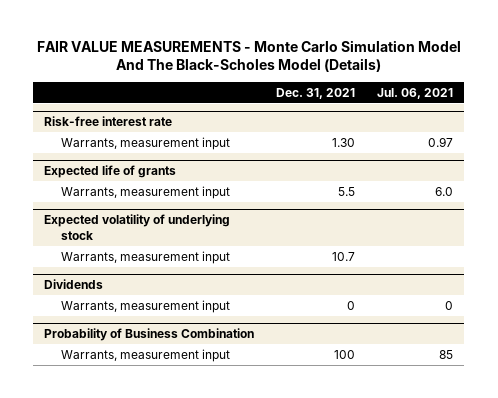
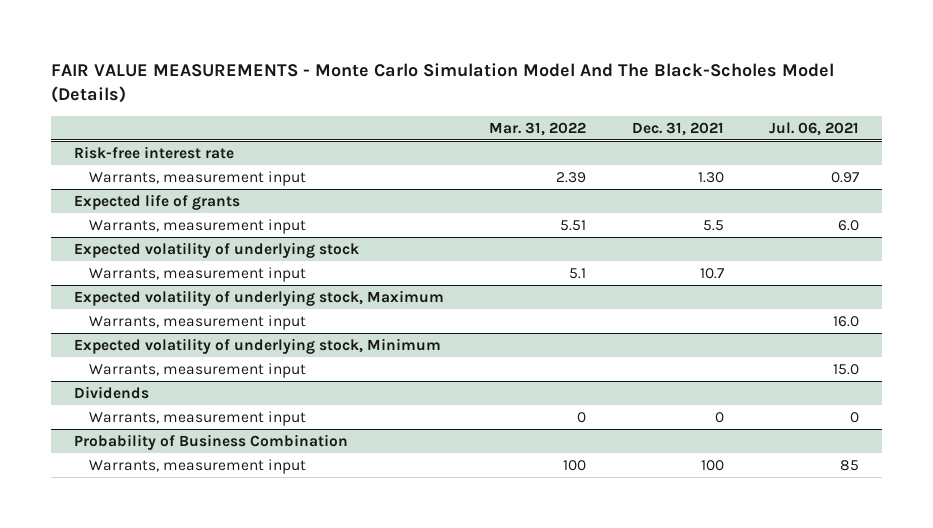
none -> [489,121,587,136] Mar. 31, 2022
none -> [74,289,445,306] Expected volatility of underlying stock, Maximum
none -> [89,314,307,330] Warrants, measurement input
none -> [74,337,442,354] Expected volatility of underlying stock, Minimum
none -> [89,362,307,378] Warrants, measurement input

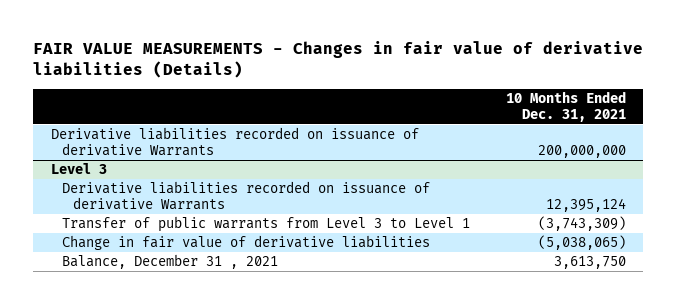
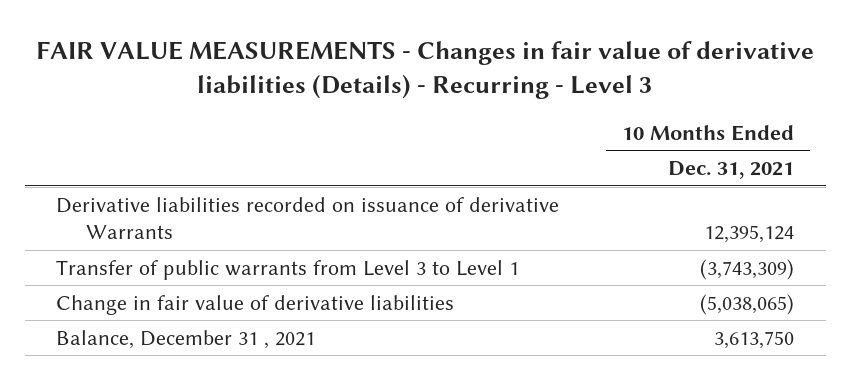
[33,41,644,79] FAIR VALUE MEASUREMENTS - Changes in fair value of derivative liabilities (Details) -> [36,40,815,100] FAIR VALUE MEASUREMENTS - Changes in fair value of derivative liabilities (Details) - Recurring - Level 3
[51,127,420,157] Derivative liabilities recorded on issuance of derivative Warrants -> none
[51,163,108,175] Level 3 -> none

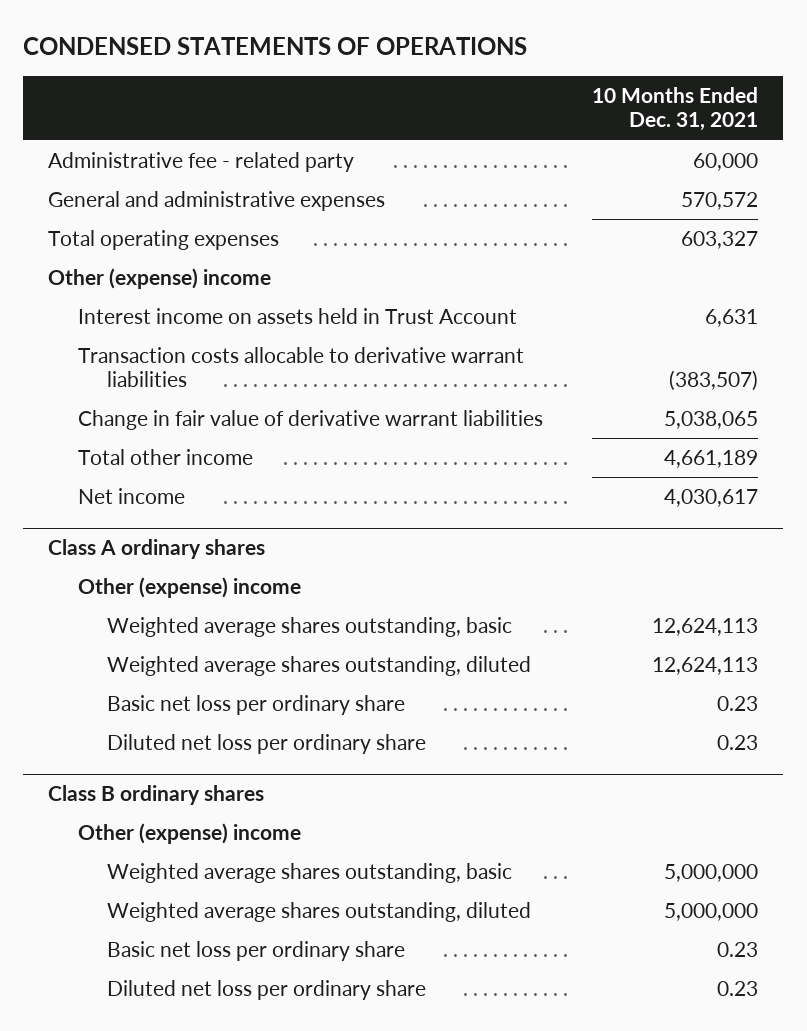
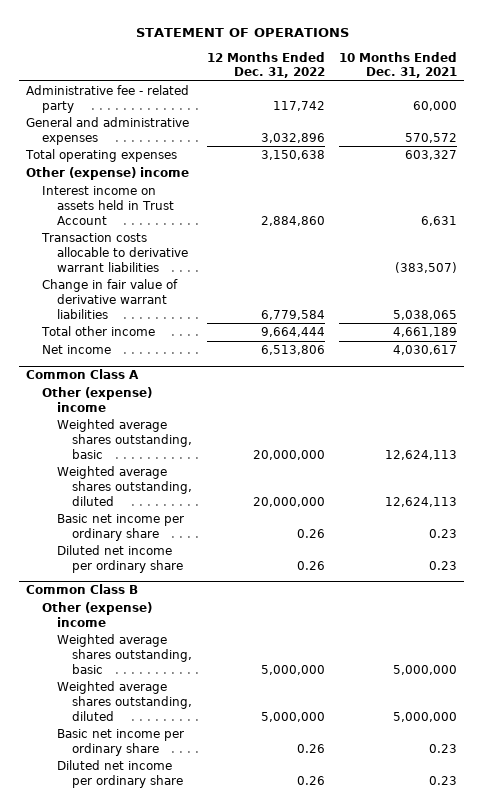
[23,37,528,56] CONDENSED STATEMENTS OF OPERATIONS -> [135,28,349,38] STATEMENT OF OPERATIONS
none -> [206,51,325,79] 12 Months Ended Dec. 31, 2022
[48,539,266,560] Class A ordinary shares -> [26,369,140,380] Common Class A
[107,695,406,716] Basic net loss per ordinary share -> [56,513,184,541] Basic net income per ordinary share
[107,734,427,755] Diluted net loss per ordinary share -> [56,544,184,573] Diluted net income per ordinary share
[48,785,265,806] Class B ordinary shares -> [26,584,139,595] Common Class B
[107,941,406,962] Basic net loss per ordinary share -> [56,728,184,756] Basic net income per ordinary share
[107,980,427,1001] Diluted net loss per ordinary share -> [56,759,184,788] Diluted net income per ordinary share

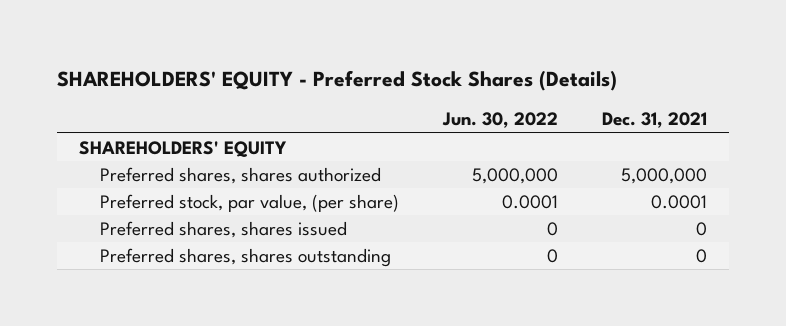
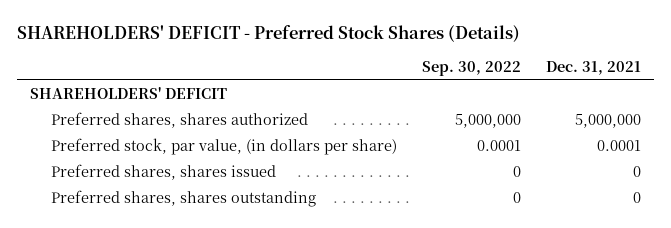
[57,70,618,92] SHAREHOLDERS' EQUITY - Preferred Stock Shares (Details) -> [17,25,521,43] SHAREHOLDERS' DEFICIT - Preferred Stock Shares (Details)
[441,111,558,128] Jun. 30, 2022 -> none
none -> [422,60,522,76] Sep. 30, 2022
[78,140,287,157] SHAREHOLDERS' EQUITY -> [29,87,227,100] SHAREHOLDERS' DEFICIT
[100,193,400,212] Preferred stock, par value, (per share) -> [50,138,397,156] Preferred stock, par value, (in dollars per share)

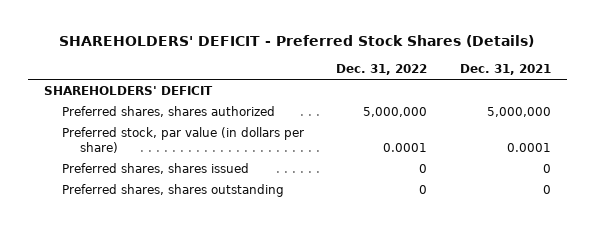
[422,60,522,76] Sep. 30, 2022 -> none
none -> [336,63,428,75] Dec. 31, 2022
[50,138,397,156] Preferred stock, par value, (in dollars per share) -> [61,126,304,153] Preferred stock, par value (in dollars per share)

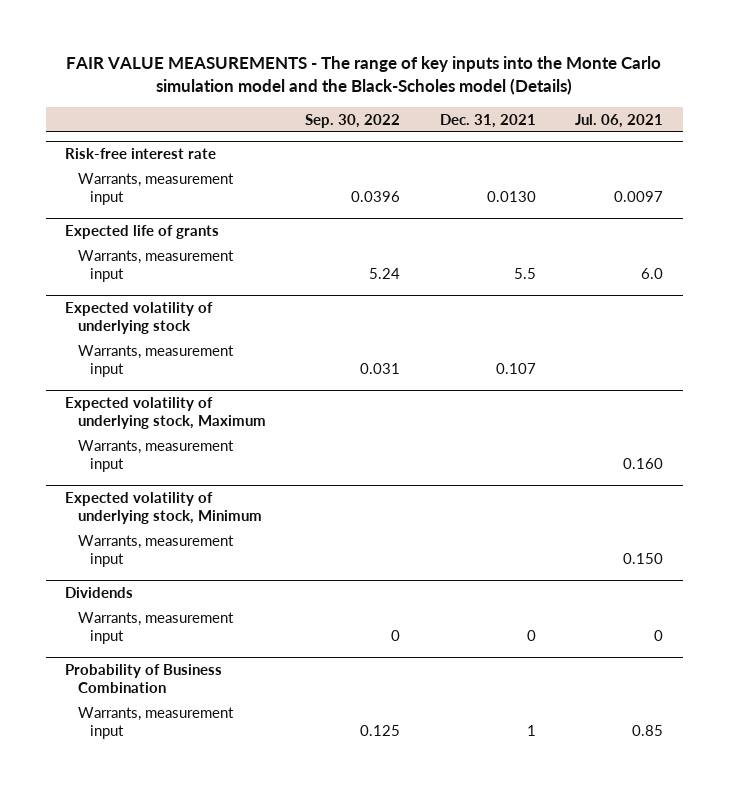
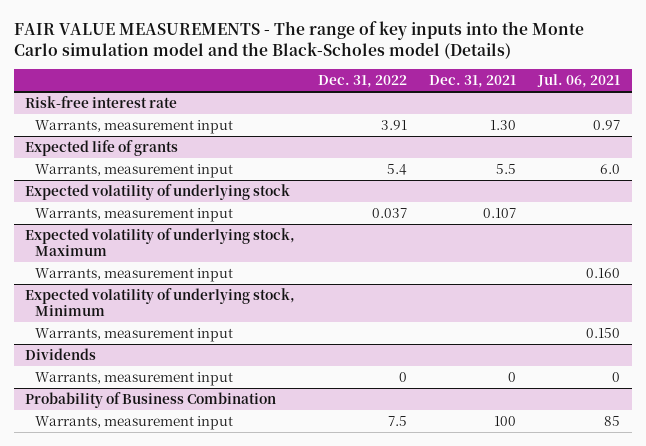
[305,113,401,128] Sep. 30, 2022 -> none
none -> [317,75,407,89] Dec. 31, 2022
[486,191,536,203] 0.0130 -> [490,120,517,131] 1.30
[614,191,664,203] 0.0097 -> [593,120,621,131] 0.97
[526,725,536,737] 1 -> [494,416,517,427] 100
[632,725,664,737] 0.85 -> [604,416,621,427] 85

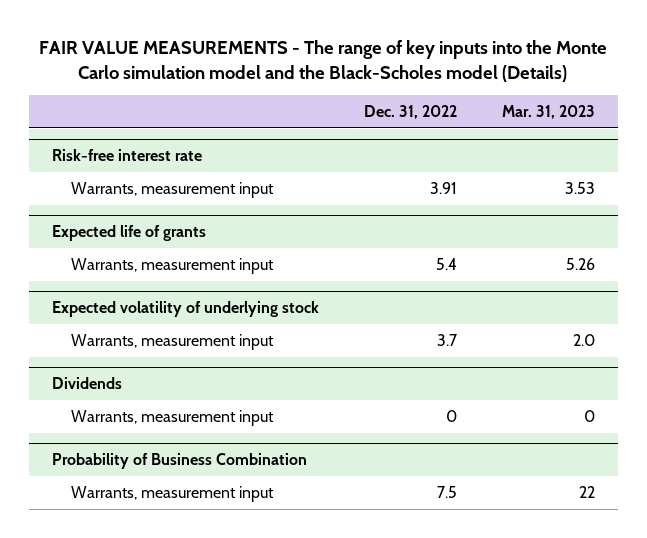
[429,75,517,89] Dec. 31, 2021 -> none
[537,74,621,89] Jul. 06, 2021 -> none
none -> [502,104,596,119] Mar. 31, 2023
[25,228,296,256] Expected volatility of underlying stock, Maximum -> none
[35,268,234,283] Warrants, measurement input -> none
[25,288,296,316] Expected volatility of underlying stock, Minimum -> none
[35,328,234,343] Warrants, measurement input -> none
[371,208,407,219] 0.037 -> [436,334,457,347] 3.7

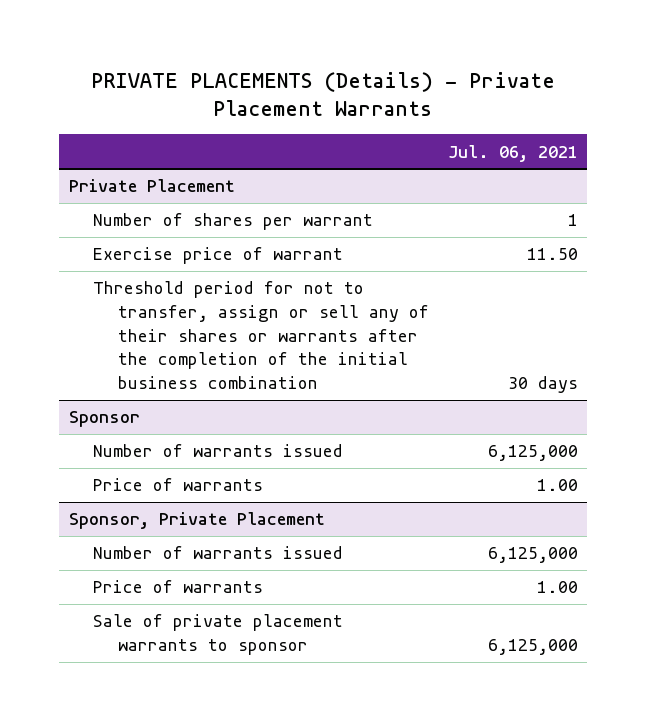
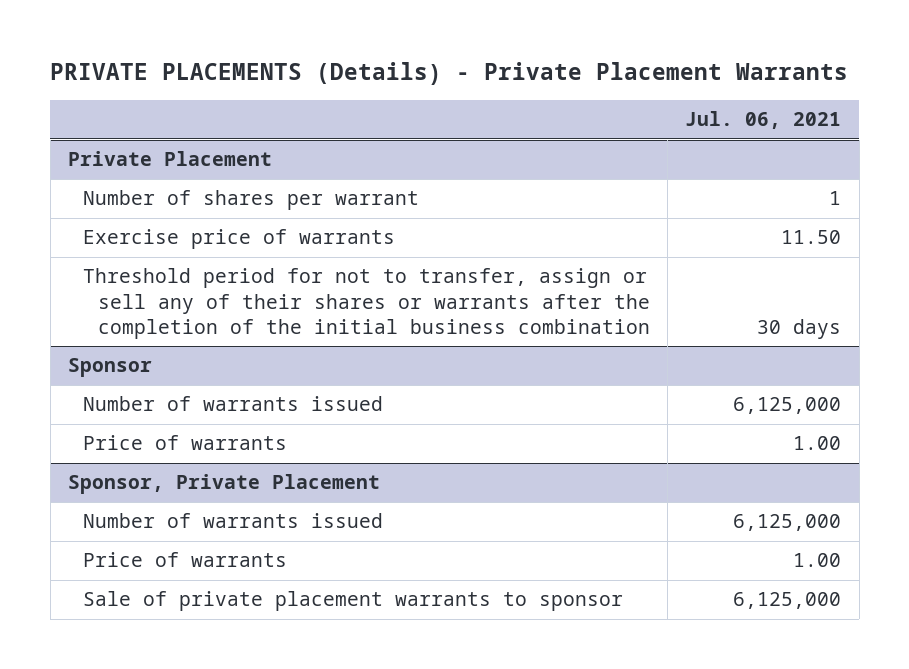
[93,247,344,265] Exercise price of warrant -> [82,229,395,250] Exercise price of warrants

